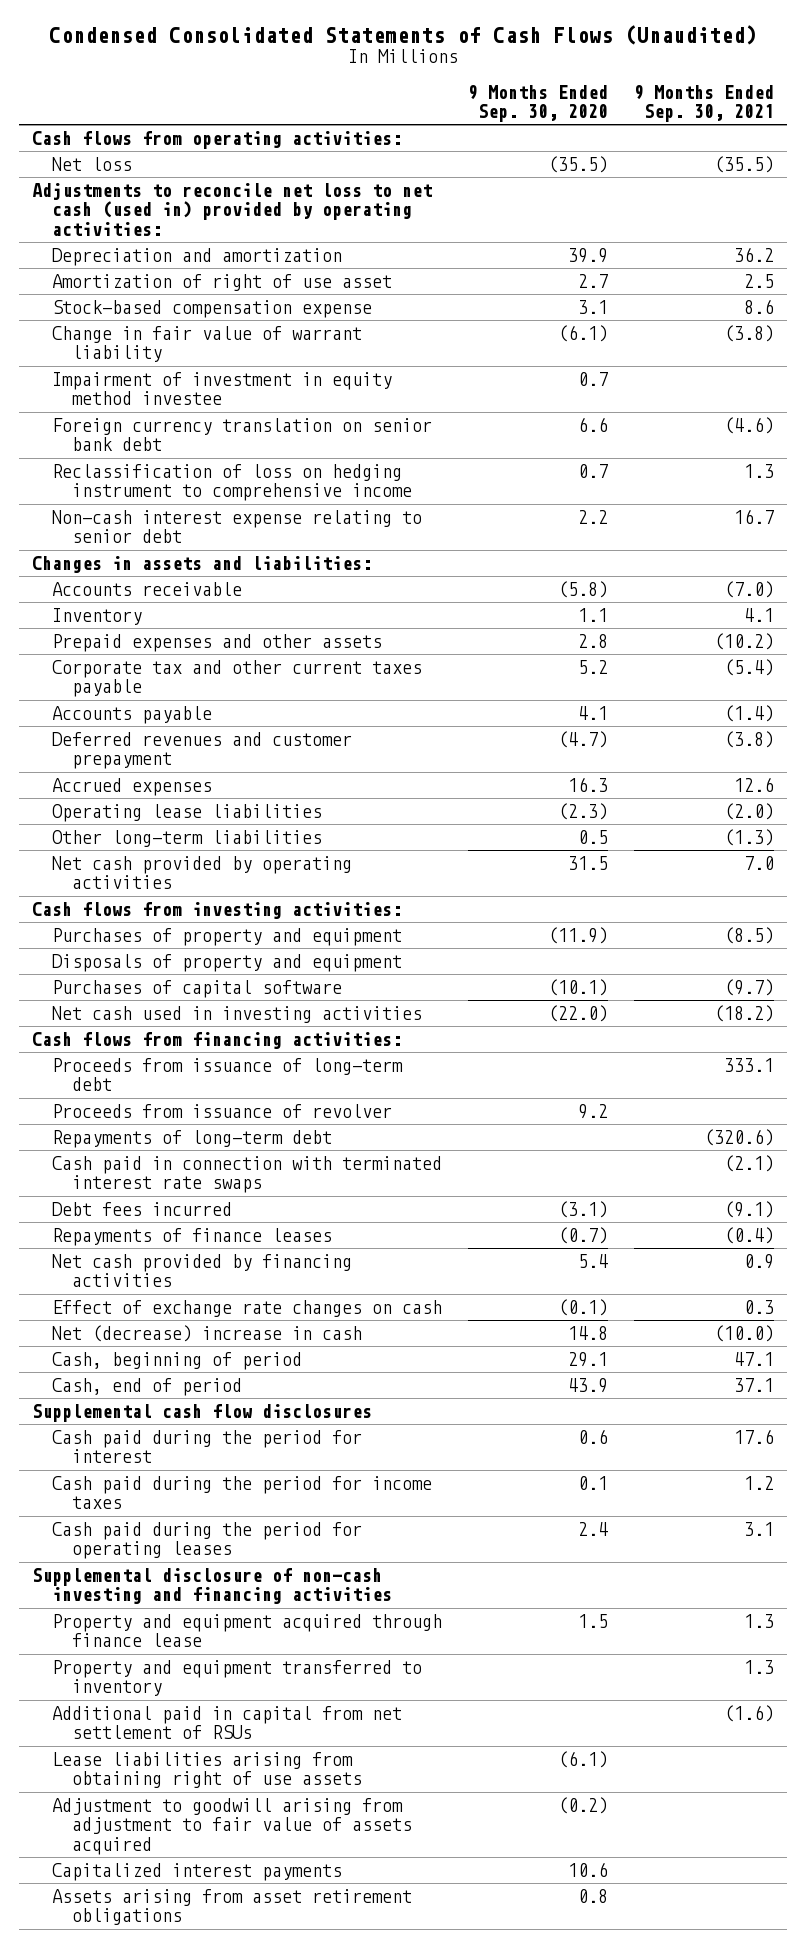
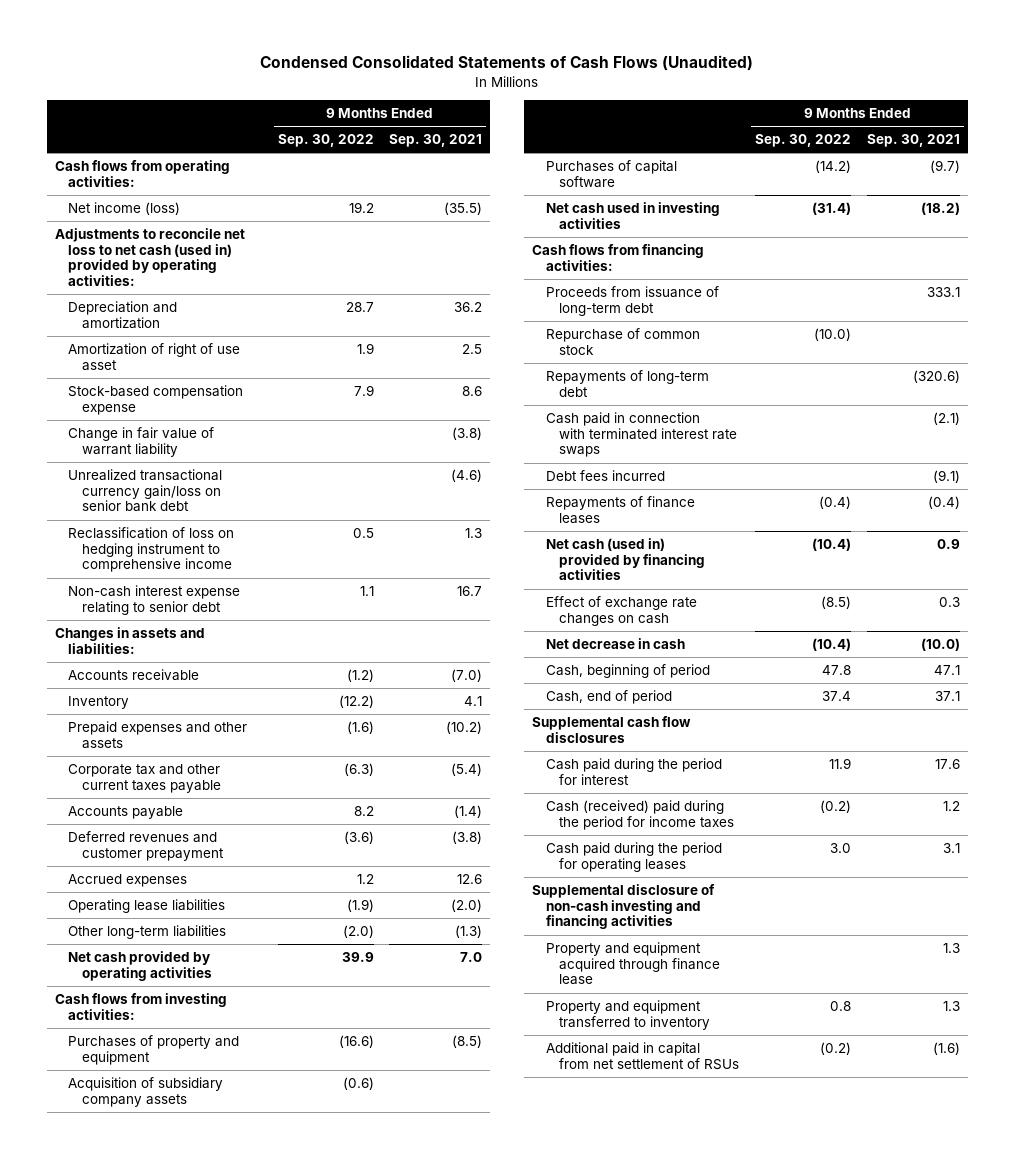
[468,84,609,122] 9 Months Ended Sep. 30, 2020 -> none
none -> [277,134,374,148] Sep. 30, 2022
[52,157,133,172] Net loss -> [68,201,181,215] Net income (loss)
[52,372,393,406] Impairment of investment in equity method investee -> none
[52,418,433,452] Foreign currency translation on senior bank debt -> none
none -> [68,468,223,513] Unrealized transactional currency gain/loss on senior bank debt
[52,954,403,973] Disposals of property and equipment -> none
none -> [68,1076,224,1107] Acquisition of subsidiary company assets
[52,1104,393,1119] Proceeds from issuance of revolver -> none
none -> [545,327,700,355] Repurchase of common stock
[52,1254,353,1288] Net cash provided by financing activities -> [545,537,706,581] Net cash (used in) provided by financing activities
[52,1325,363,1343] Net (decrease) increase in cash -> [545,637,685,649] Net decrease in cash
[52,1476,433,1510] Cash paid during the period for income taxes -> [545,799,735,830] Cash (received) paid during the period for income taxes
[52,1752,362,1789] Lease liabilities arising from obtaining right of use assets -> none
[52,1798,412,1855] Adjustment to goodwill arising from adjustment to fair value of assets acquired -> none
[52,1863,343,1882] Capitalized interest payments -> none
[52,1889,413,1926] Assets arising from asset retirement obligations -> none

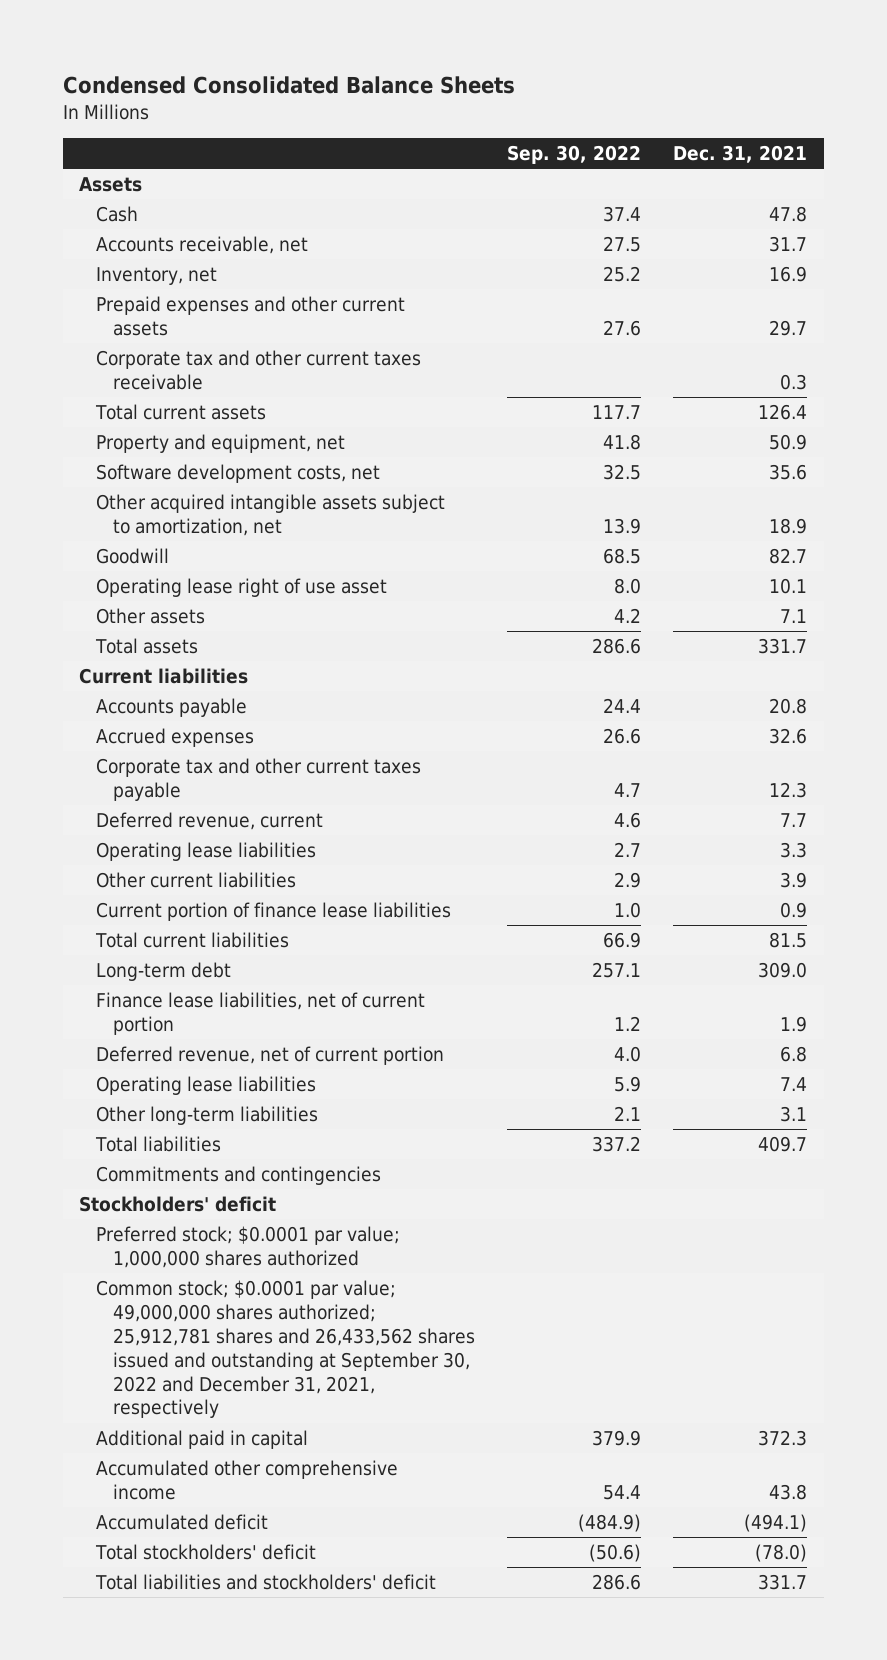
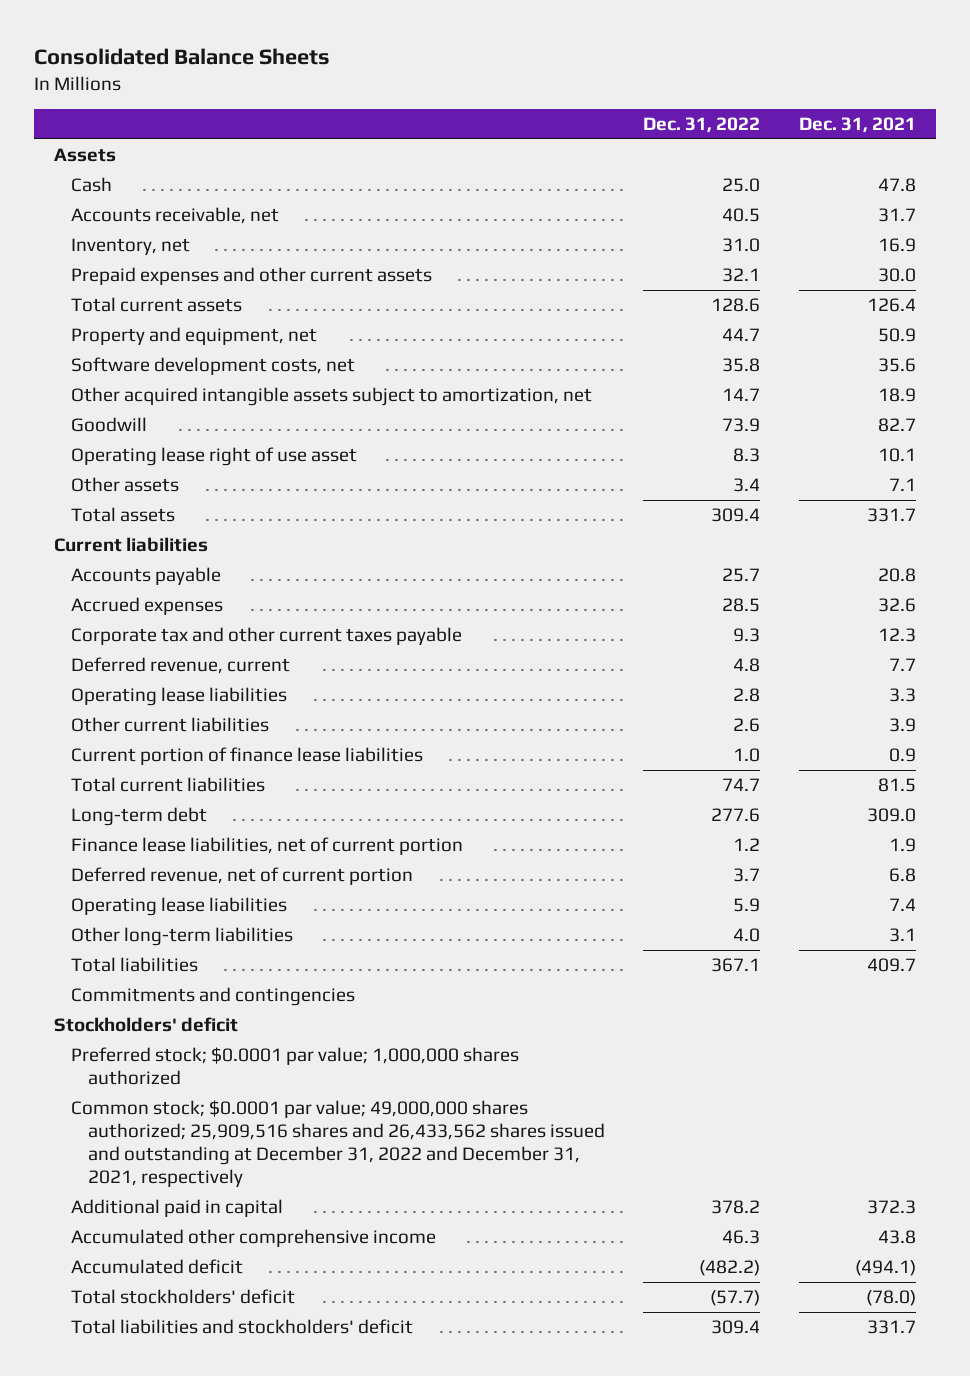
[63,75,516,94] Condensed Consolidated Balance Sheets -> [34,48,331,66] Consolidated Balance Sheets
[507,144,642,164] Sep. 30, 2022 -> none
none -> [643,117,761,134] Dec. 31, 2022
[96,350,422,390] Corporate tax and other current taxes receivable -> none
[769,319,808,336] 29.7 -> [878,268,917,283] 30.0
[96,1280,476,1419] Common stock; $0.0001 par value; 49,000,000 shares authorized; 25,912,781 shares and 26,433,562 shares issued and outstanding at September 30, 2022 and December 31, 2021, respectively -> [70,1100,605,1188] Common stock; $0.0001 par value; 49,000,000 shares authorized; 25,909,516 shares and 26,433,562 shares issued and outstanding at December 31, 2022 and December 31, 2021, respectively

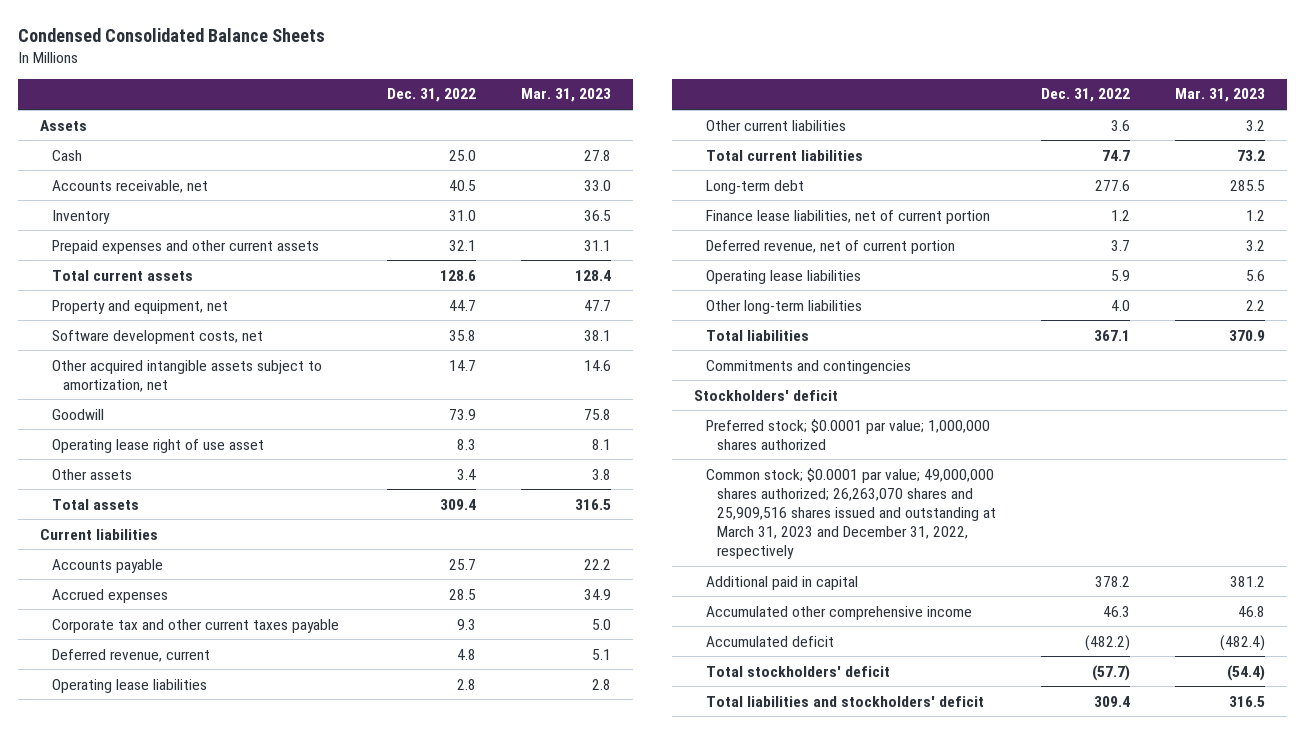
[34,48,331,66] Consolidated Balance Sheets -> [18,28,326,43] Condensed Consolidated Balance Sheets
[799,117,917,134] Dec. 31, 2021 -> none
none -> [520,88,611,103] Mar. 31, 2023
[70,238,190,256] Inventory, net -> [51,209,110,224] Inventory
[70,747,423,766] Current portion of finance lease liabilities -> none
[733,718,761,733] 2.6 -> [1110,119,1130,131] 3.6
[70,1100,605,1188] Common stock; $0.0001 par value; 49,000,000 shares authorized; 25,909,516 shares and 26,433,562 shares issued and outstanding at December 31, 2022 and December 31, 2021, respectively -> [705,467,996,560] Common stock; $0.0001 par value; 49,000,000 shares authorized; 26,263,070 shares and 25,909,516 shares issued and outstanding at March 31, 2023 and December 31, 2022, respectively

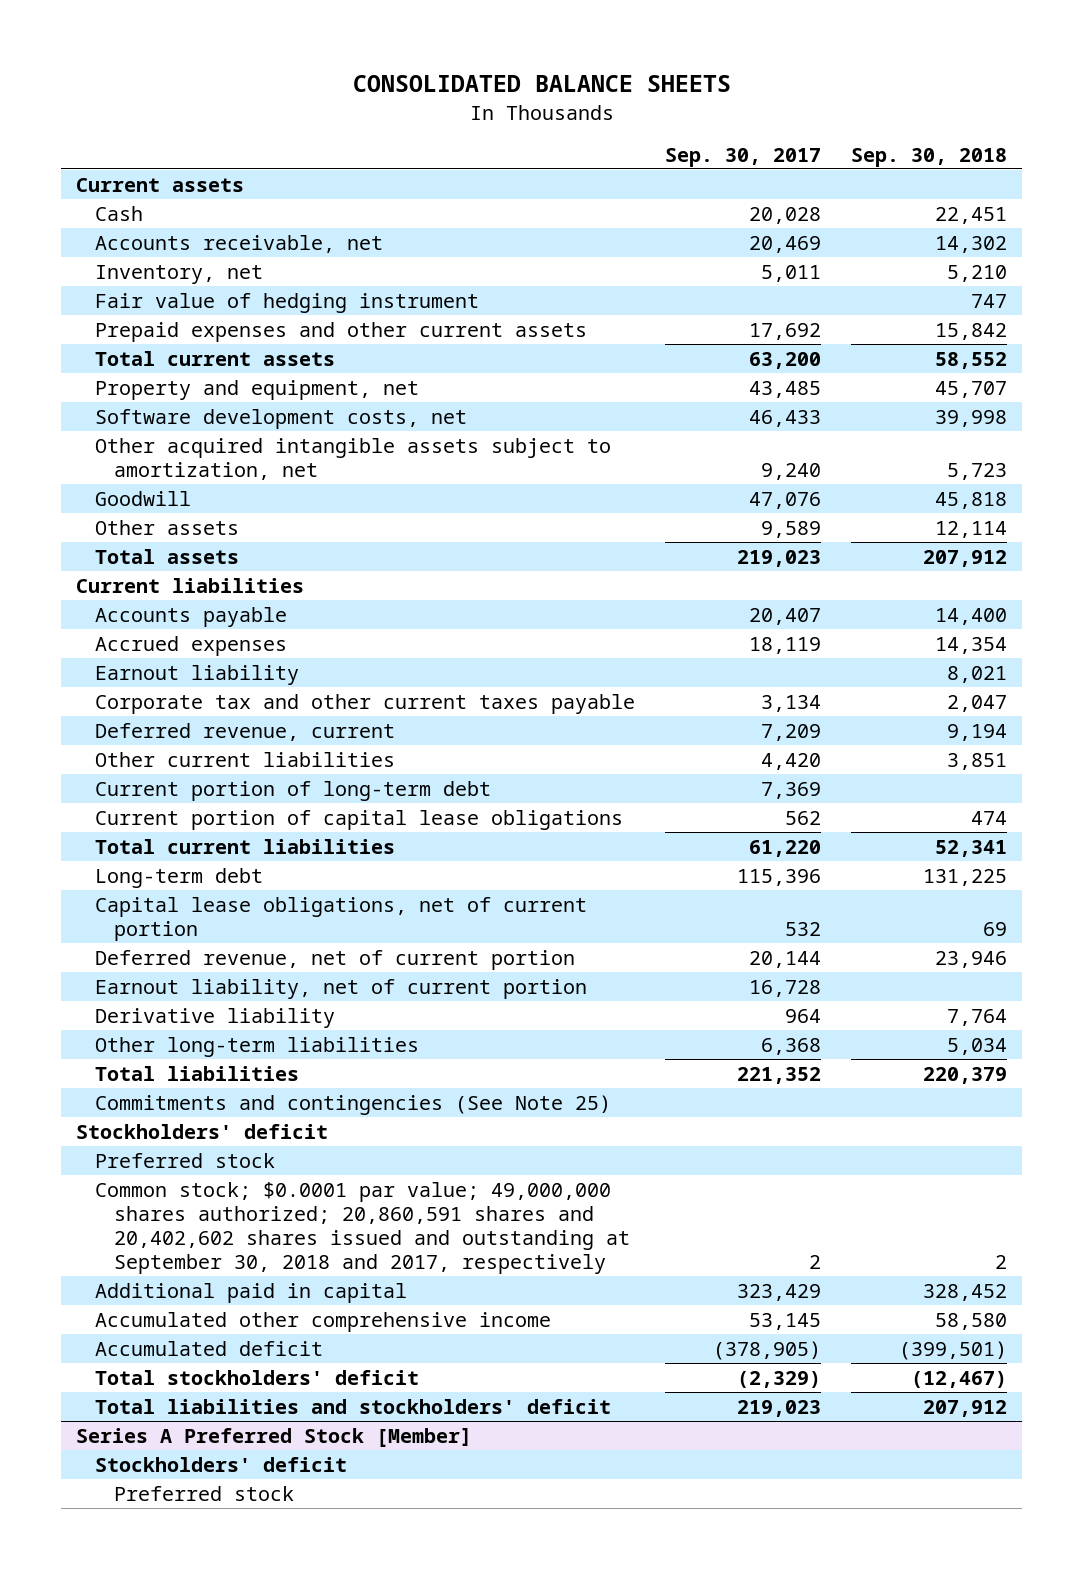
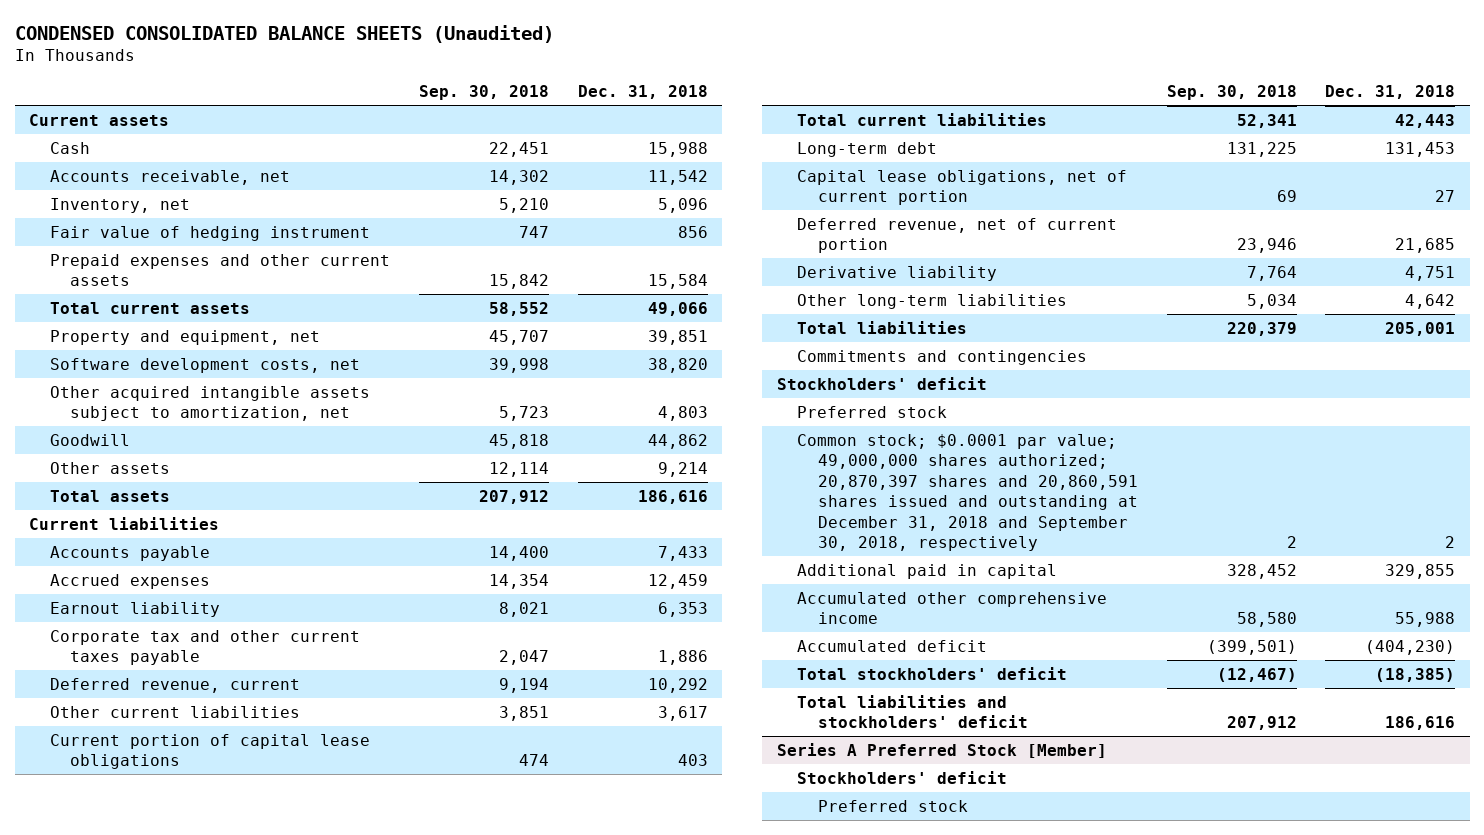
[352,75,731,93] CONSOLIDATED BALANCE SHEETS -> [14,24,554,43] CONDENSED CONSOLIDATED BALANCE SHEETS (Unaudited)
[664,147,821,167] Sep. 30, 2017 -> none
none -> [577,85,708,100] Dec. 31, 2018
[94,780,491,801] Current portion of long-term debt -> none
[94,978,587,999] Earnout liability, net of current portion -> none
[94,1094,611,1115] Commitments and contingencies (See Note 25) -> [797,349,1088,365] Commitments and contingencies
[94,1181,630,1274] Common stock; $0.0001 par value; 49,000,000 shares authorized; 20,860,591 shares and 20,402,602 shares issued and outstanding at September 30, 2018 and 2017, respectively -> [797,433,1138,552] Common stock; $0.0001 par value; 49,000,000 shares authorized; 20,870,397 shares and 20,860,591 shares issued and outstanding at December 31, 2018 and September 30, 2018, respectively

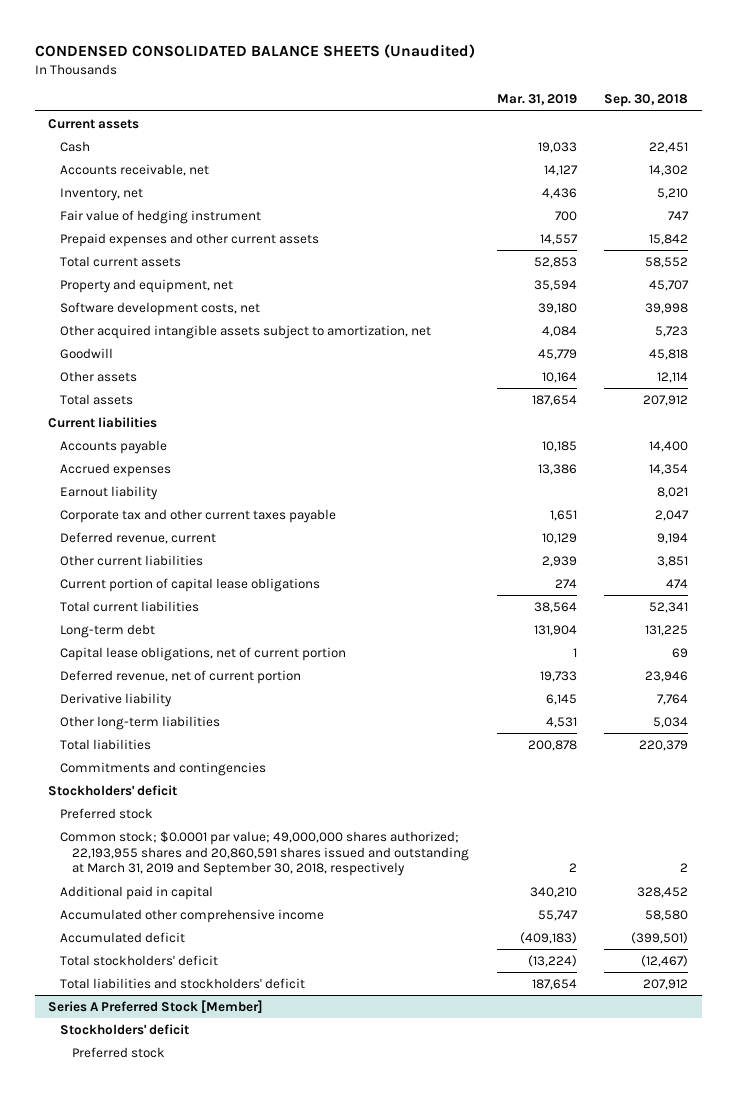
[577,85,708,100] Dec. 31, 2018 -> none
none -> [496,94,577,106] Mar. 31, 2019
[797,433,1138,552] Common stock; $0.0001 par value; 49,000,000 shares authorized; 20,870,397 shares and 20,860,591 shares issued and outstanding at December 31, 2018 and September 30, 2018, respectively -> [60,830,470,877] Common stock; $0.0001 par value; 49,000,000 shares authorized; 22,193,955 shares and 20,860,591 shares issued and outstanding at March 31, 2019 and September 30, 2018, respectively

